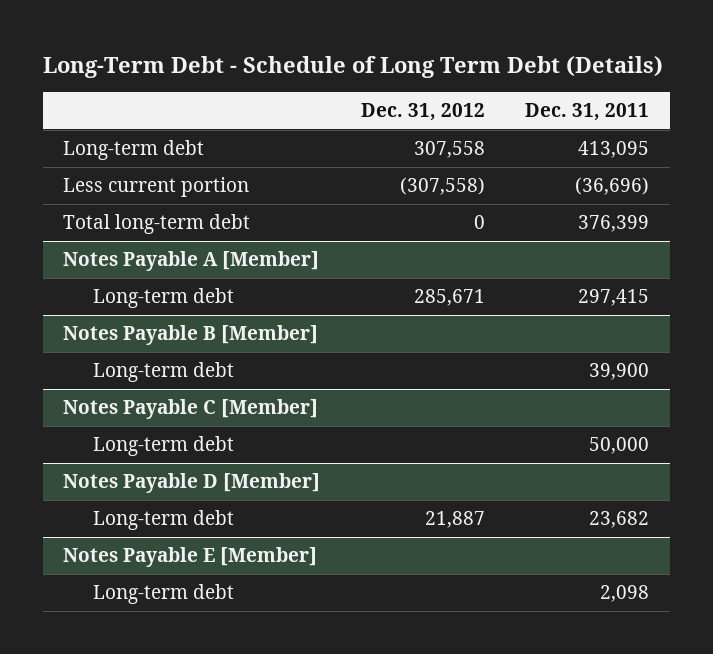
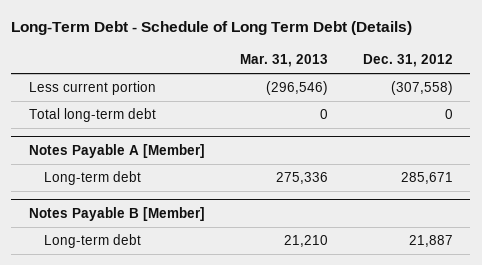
[525,103,650,122] Dec. 31, 2011 -> none
none -> [239,54,328,68] Mar. 31, 2013
[63,140,205,161] Long-term debt -> none
[93,362,235,383] Long-term debt -> none
[63,399,319,420] Notes Payable C [Member] -> none
[93,436,235,457] Long-term debt -> none
[63,473,321,494] Notes Payable D [Member] -> none
[63,547,318,568] Notes Payable E [Member] -> none
[93,584,235,605] Long-term debt -> none

